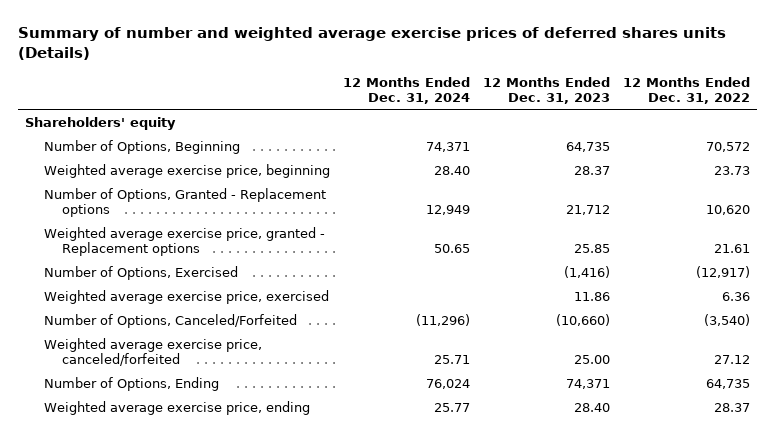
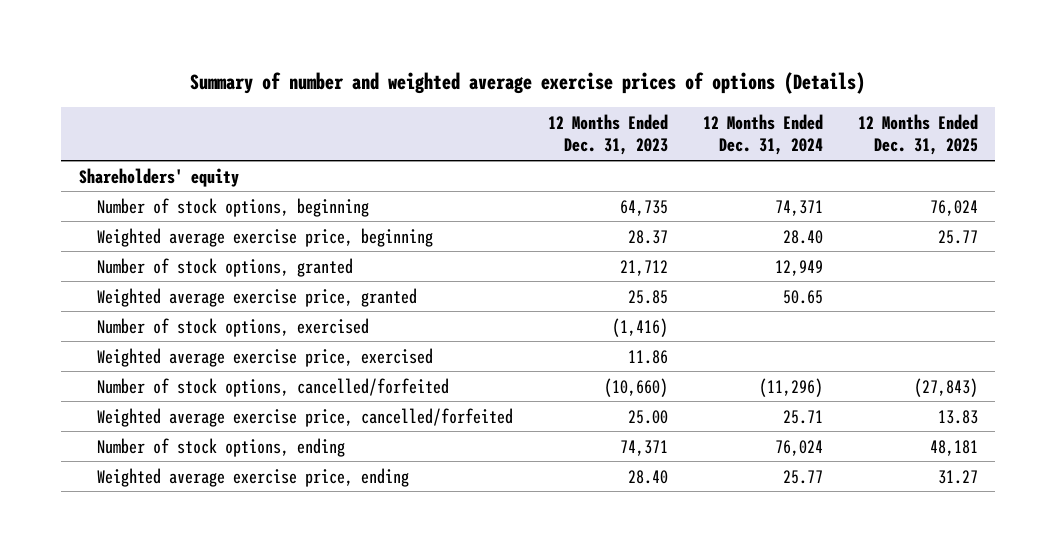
[18,26,727,60] Summary of number and weighted average exercise prices of deferred shares units (Details) -> [190,72,866,95] Summary of number and weighted average exercise prices of options (Details)
[623,77,751,105] 12 Months Ended Dec. 31, 2022 -> none
none -> [857,113,978,156] 12 Months Ended Dec. 31, 2025
[43,139,240,154] Number of Options, Beginning -> [97,197,370,217] Number of stock options, beginning
[43,187,326,217] Number of Options, Granted - Replacement options -> [97,257,354,277] Number of stock options, granted
[43,226,325,256] Weighted average exercise price, granted - Replacement options -> [97,287,418,307] Weighted average exercise price, granted
[43,265,238,280] Number of Options, Exercised -> [97,317,370,337] Number of stock options, exercised
[43,313,297,328] Number of Options, Canceled/Forfeited -> [97,377,450,397] Number of stock options, cancelled/forfeited
[43,337,262,366] Weighted average exercise price, canceled/forfeited -> [97,407,514,427] Weighted average exercise price, cancelled/forfeited
[43,376,219,391] Number of Options, Ending -> [97,437,346,457] Number of stock options, ending

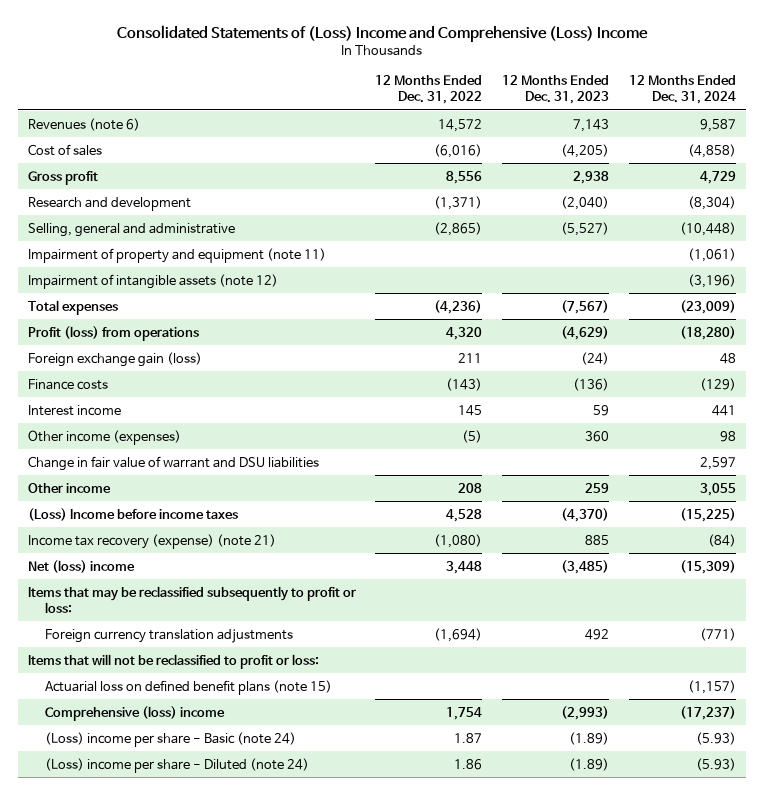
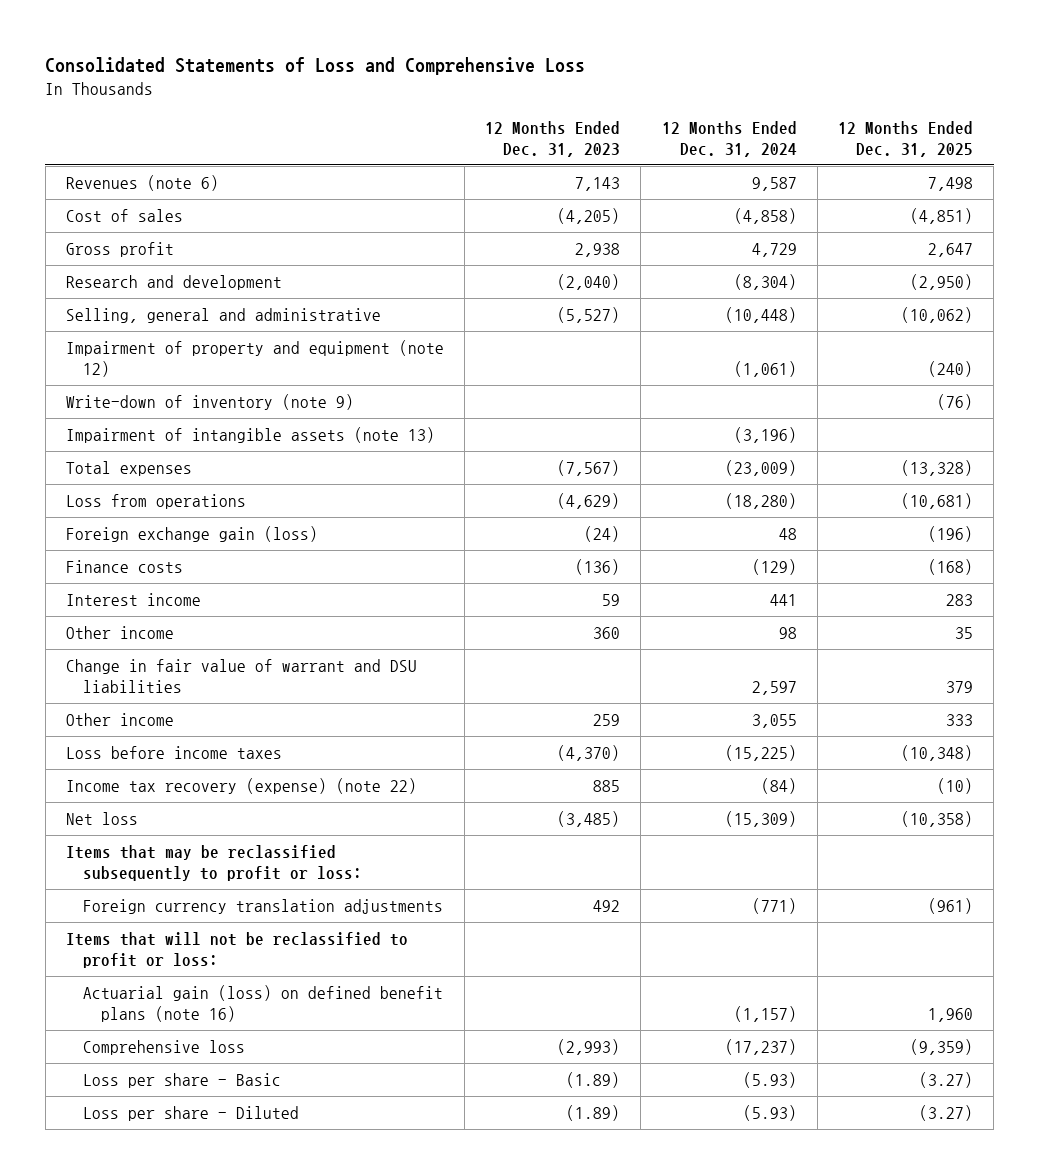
[116,24,648,42] Consolidated Statements of (Loss) Income and Comprehensive (Loss) Income -> [45,57,586,76] Consolidated Statements of Loss and Comprehensive Loss
[375,75,483,105] 12 Months Ended Dec. 31, 2022 -> none
none -> [838,120,974,157] 12 Months Ended Dec. 31, 2025
[27,247,326,263] Impairment of property and equipment (note 11) -> [65,339,444,377] Impairment of property and equipment (note 12)
none -> [65,393,354,410] Write-down of inventory (note 9)
[27,273,278,289] Impairment of intangible assets (note 12) -> [65,426,435,443] Impairment of intangible assets (note 13)
[27,325,199,341] Profit (loss) from operations -> [65,493,246,509] Loss from operations
[27,429,181,445] Other income (expenses) -> [65,625,174,639] Other income
[27,507,238,521] (Loss) Income before income taxes -> [65,745,282,759] Loss before income taxes
[27,533,276,549] Income tax recovery (expense) (note 21) -> [65,777,417,794] Income tax recovery (expense) (note 22)
[27,559,135,573] Net (loss) income -> [65,811,138,825] Net loss
[45,679,333,695] Actuarial loss on defined benefit plans (note 15) -> [83,984,444,1022] Actuarial gain (loss) on defined benefit plans (note 16)
[45,705,226,721] Comprehensive (loss) income -> [83,1039,246,1055] Comprehensive loss
[45,731,297,747] (Loss) income per share - Basic (note 24) -> [83,1072,282,1088] Loss per share - Basic
[45,757,310,773] (Loss) income per share - Diluted (note 24) -> [83,1105,300,1121] Loss per share - Diluted

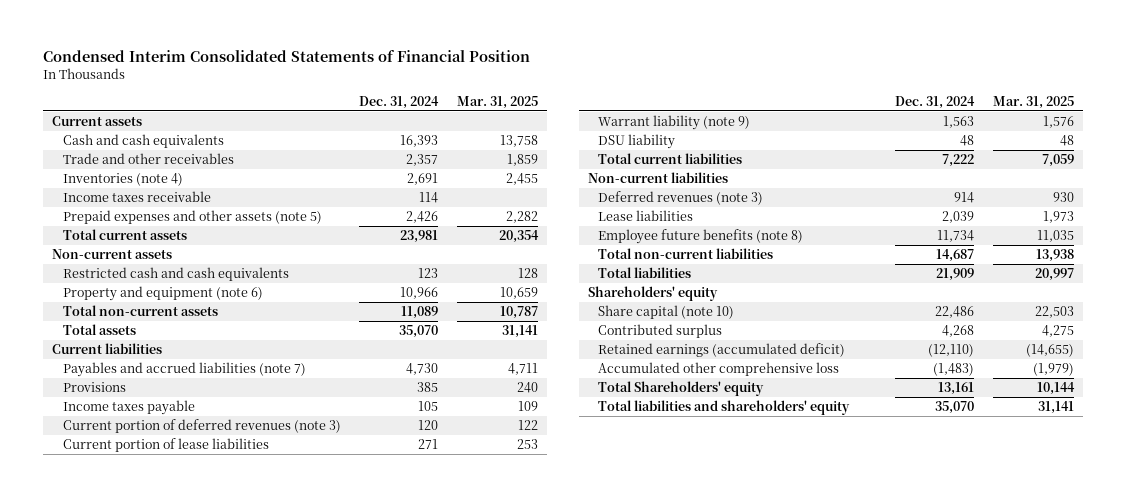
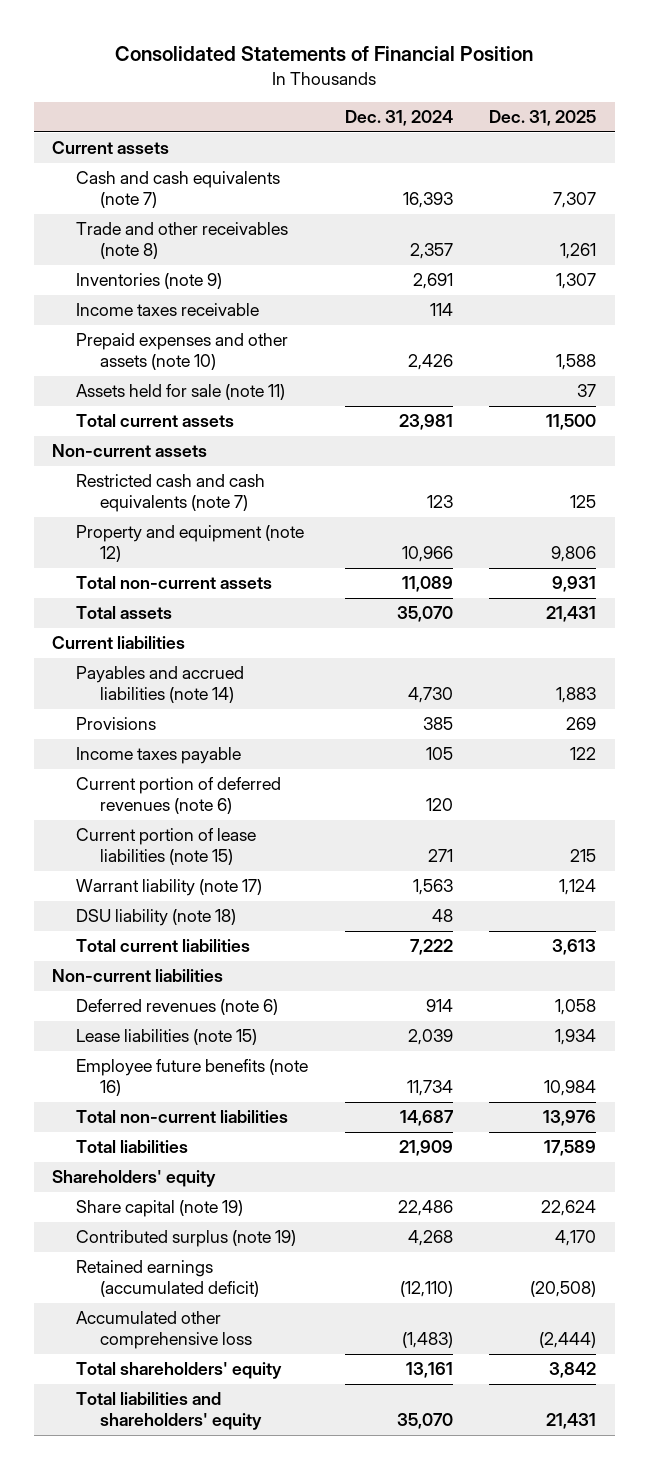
[42,50,530,63] Condensed Interim Consolidated Statements of Financial Position -> [115,46,534,62] Consolidated Statements of Financial Position
[456,96,538,110] Mar. 31, 2025 -> none
none -> [489,110,597,127] Dec. 31, 2025
[62,134,224,149] Cash and cash equivalents -> [76,171,281,209] Cash and cash equivalents (note 7)
[62,153,234,165] Trade and other receivables -> [76,222,289,260] Trade and other receivables (note 8)
[62,173,183,187] Inventories (note 4) -> [76,273,223,290] Inventories (note 9)
[62,210,322,225] Prepaid expenses and other assets (note 5) -> [76,333,289,371] Prepaid expenses and other assets (note 10)
none -> [76,384,286,401] Assets held for sale (note 11)
[62,267,289,282] Restricted cash and cash equivalents -> [76,474,266,513] Restricted cash and cash equivalents (note 7)
[62,286,263,302] Property and equipment (note 6) -> [76,525,305,563] Property and equipment (note 12)
[62,362,306,378] Payables and accrued liabilities (note 7) -> [76,666,245,704] Payables and accrued liabilities (note 14)
[62,419,341,434] Current portion of deferred revenues (note 3) -> [76,777,282,815] Current portion of deferred revenues (note 6)
[62,438,269,453] Current portion of lease liabilities -> [76,828,257,866] Current portion of lease liabilities (note 15)
[598,115,751,131] Warrant liability (note 9) -> [76,879,263,897] Warrant liability (note 17)
[598,134,676,150] DSU liability -> [76,909,237,927] DSU liability (note 18)
[598,191,764,206] Deferred revenues (note 3) -> [76,999,279,1016] Deferred revenues (note 6)
[598,210,694,222] Lease liabilities -> [76,1029,258,1046] Lease liabilities (note 15)
[598,229,804,245] Employee future benefits (note 8) -> [76,1059,309,1097] Employee future benefits (note 16)
[598,305,735,320] Share capital (note 10) -> [76,1200,244,1218] Share capital (note 19)
[598,324,723,339] Contributed surplus -> [76,1230,297,1248] Contributed surplus (note 19)
[598,381,765,397] Total Shareholders' equity -> [76,1362,283,1380] Total shareholders' equity

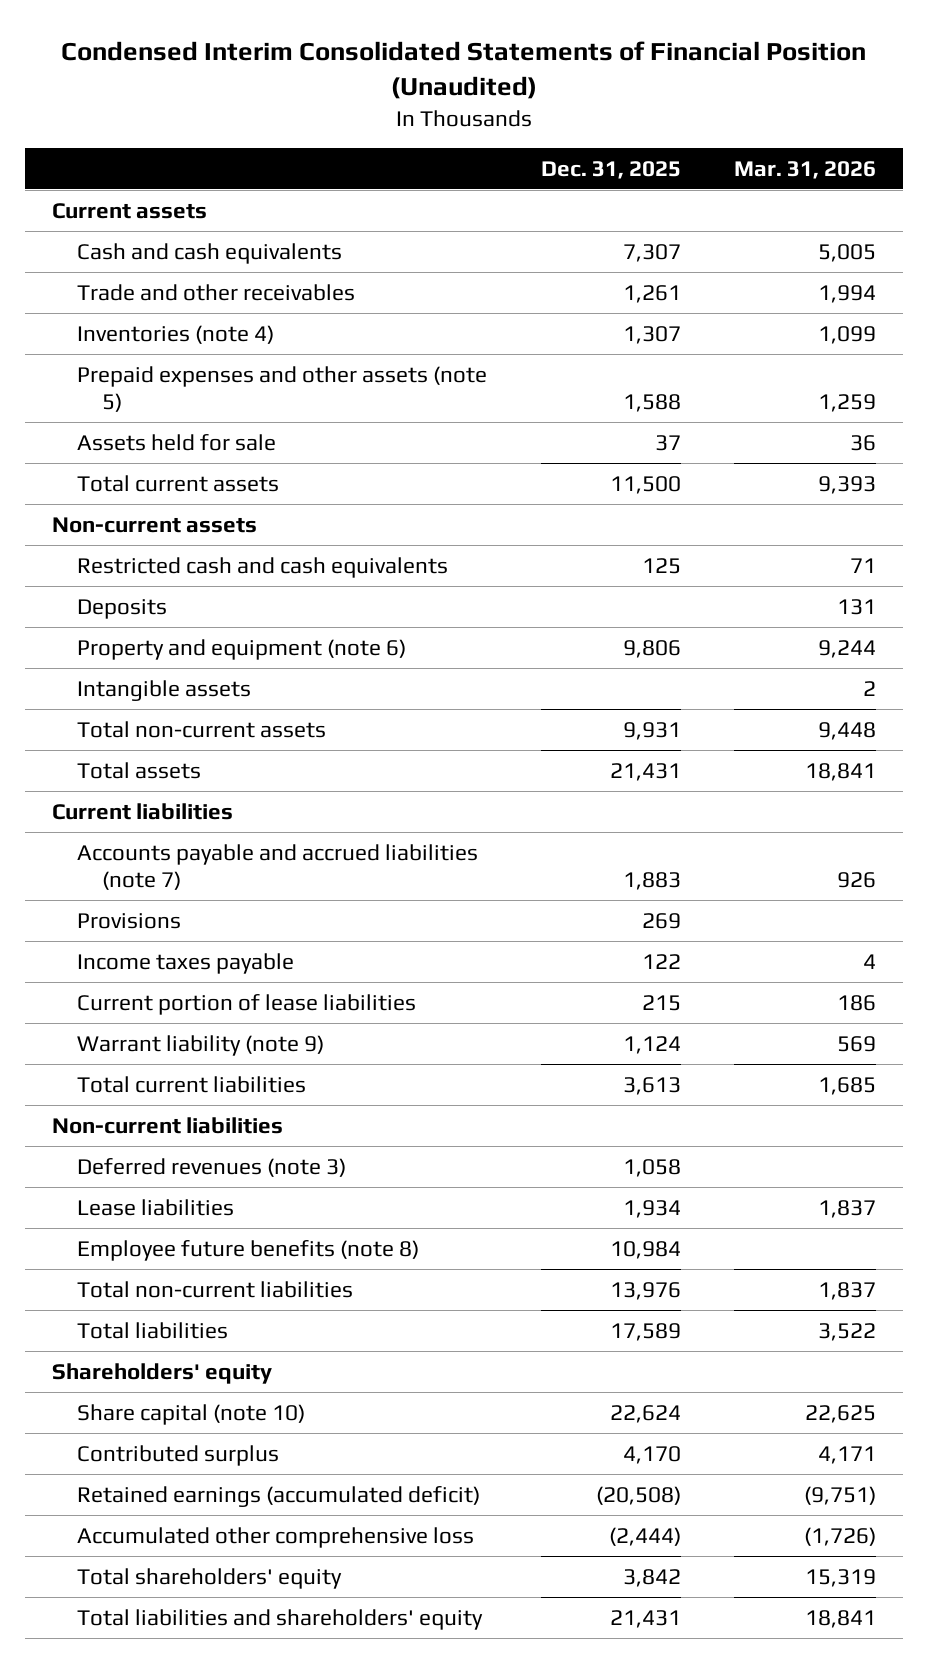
[115,46,534,62] Consolidated Statements of Financial Position -> [61,41,867,100] Condensed Interim Consolidated Statements of Financial Position (Unaudited)
[344,110,453,127] Dec. 31, 2024 -> none
none -> [734,160,877,179] Mar. 31, 2026
[76,303,260,317] Income taxes receivable -> none
[76,171,281,209] Cash and cash equivalents (note 7) -> [77,242,343,264] Cash and cash equivalents
[76,222,289,260] Trade and other receivables (note 8) -> [77,283,356,301] Trade and other receivables
[76,273,223,290] Inventories (note 9) -> [77,324,275,344] Inventories (note 4)
[76,333,289,371] Prepaid expenses and other assets (note 10) -> [77,365,488,412] Prepaid expenses and other assets (note 5)
[76,384,286,401] Assets held for sale (note 11) -> [77,433,277,451] Assets held for sale
[76,474,266,513] Restricted cash and cash equivalents (note 7) -> [77,556,449,578] Restricted cash and cash equivalents
none -> [77,598,168,619] Deposits
[76,525,305,563] Property and equipment (note 12) -> [77,638,407,660] Property and equipment (note 6)
none -> [77,679,252,701] Intangible assets
[76,666,245,704] Payables and accrued liabilities (note 14) -> [77,843,479,890] Accounts payable and accrued liabilities (note 7)
[76,777,282,815] Current portion of deferred revenues (note 6) -> none
[76,909,237,927] DSU liability (note 18) -> none
[76,828,257,866] Current portion of lease liabilities (note 15) -> [77,993,417,1015] Current portion of lease liabilities
[76,879,263,897] Warrant liability (note 17) -> [77,1034,325,1056] Warrant liability (note 9)
[76,999,279,1016] Deferred revenues (note 6) -> [77,1157,347,1177] Deferred revenues (note 3)
[76,1029,258,1046] Lease liabilities (note 15) -> [77,1198,235,1216] Lease liabilities
[76,1059,309,1097] Employee future benefits (note 16) -> [77,1239,420,1261] Employee future benefits (note 8)
[76,1200,244,1218] Share capital (note 19) -> [77,1403,306,1425] Share capital (note 10)
[76,1230,297,1248] Contributed surplus (note 19) -> [77,1444,280,1466] Contributed surplus

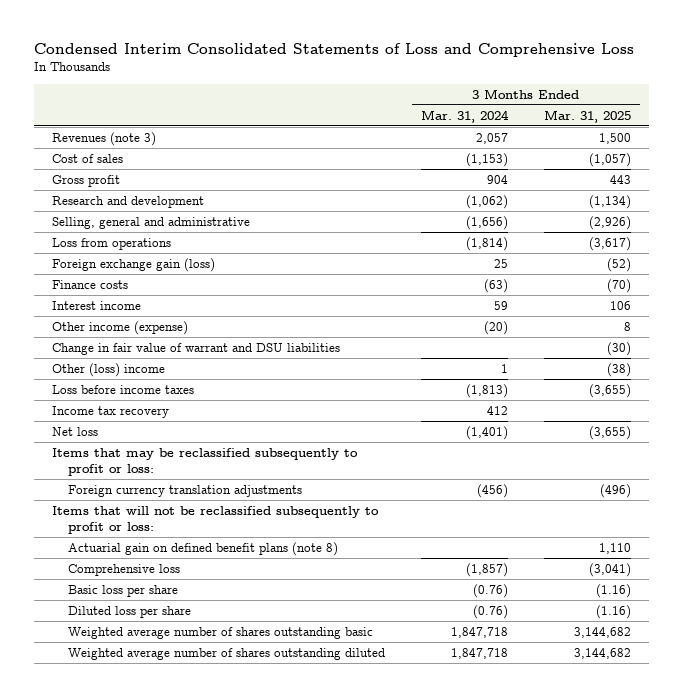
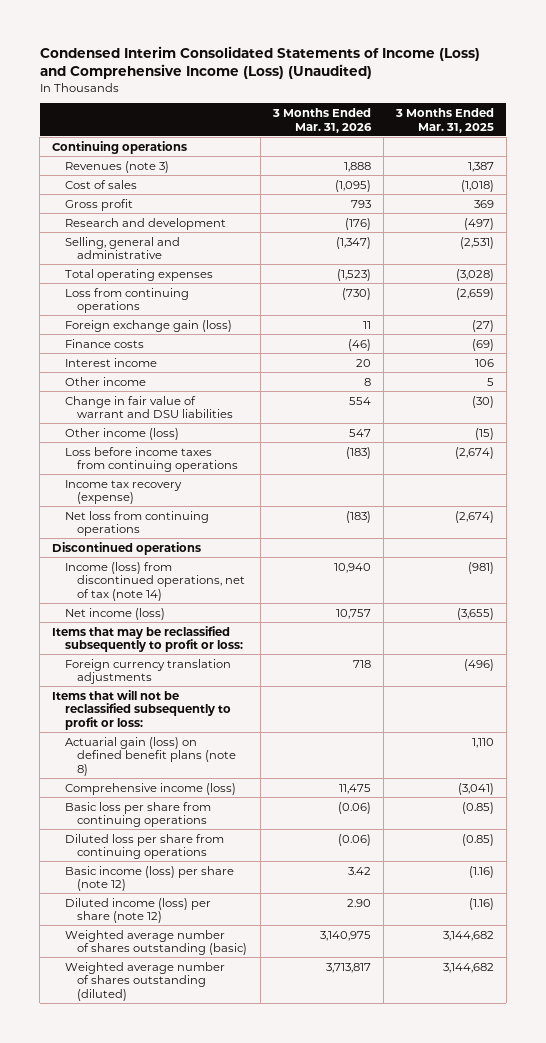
[34,43,635,58] Condensed Interim Consolidated Statements of Loss and Comprehensive Loss -> [39,45,480,80] Condensed Interim Consolidated Statements of Income (Loss) and Comprehensive Income (Loss) (Unaudited)
[420,109,509,123] Mar. 31, 2024 -> none
none -> [271,107,372,133] 3 Months Ended Mar. 31, 2026
none -> [52,140,188,154] Continuing operations
[598,132,631,144] 1,500 -> [467,161,494,172] 1,387
[588,152,631,167] (1,057) -> [460,179,494,192] (1,018)
[609,174,631,184] 443 -> [473,199,494,208] 369
[588,194,631,209] (1,134) -> [463,217,494,230] (497)
[588,215,631,230] (2,926) -> [459,236,494,249] (2,531)
none -> [64,268,213,281] Total operating expenses
[52,237,172,250] Loss from operations -> [64,287,189,314] Loss from continuing operations
[588,236,631,251] (3,617) -> [455,287,494,300] (2,659)
[606,257,631,272] (52) -> [471,319,494,332] (27)
[606,278,631,293] (70) -> [471,338,494,351] (69)
[52,320,189,335] Other income (expense) -> [64,376,146,386] Other income
[623,321,631,331] 8 -> [486,377,494,386] 5
[52,362,166,377] Other (loss) income -> [64,427,179,440] Other income (loss)
[606,362,631,377] (38) -> [474,427,494,440] (15)
[52,384,195,394] Loss before income taxes -> [64,446,239,473] Loss before income taxes from continuing operations
[588,383,631,398] (3,655) -> [454,446,494,459] (2,674)
[52,405,170,418] Income tax recovery -> [64,479,182,505] Income tax recovery (expense)
none -> [64,510,209,537] Net loss from continuing operations
none -> [52,541,202,555] Discontinued operations
none -> [64,561,246,601] Income (loss) from discontinued operations, net of tax (note 14)
[52,426,99,436] Net loss -> [64,607,165,620] Net income (loss)
[67,541,338,556] Actuarial gain on defined benefit plans (note 8) -> [64,736,237,776] Actuarial gain (loss) on defined benefit plans (note 8)
[67,563,180,576] Comprehensive loss -> [64,782,236,795] Comprehensive income (loss)
none -> [64,801,211,828] Basic loss per share from continuing operations
none -> [64,833,224,860] Diluted loss per share from continuing operations
[67,584,178,597] Basic loss per share -> [64,865,234,892] Basic income (loss) per share (note 12)
[67,605,191,618] Diluted loss per share -> [64,897,211,924] Diluted income (loss) per share (note 12)
[67,626,373,639] Weighted average number of shares outstanding basic -> [64,929,248,956] Weighted average number of shares outstanding (basic)
[67,647,385,660] Weighted average number of shares outstanding diluted -> [64,961,225,1001] Weighted average number of shares outstanding (diluted)

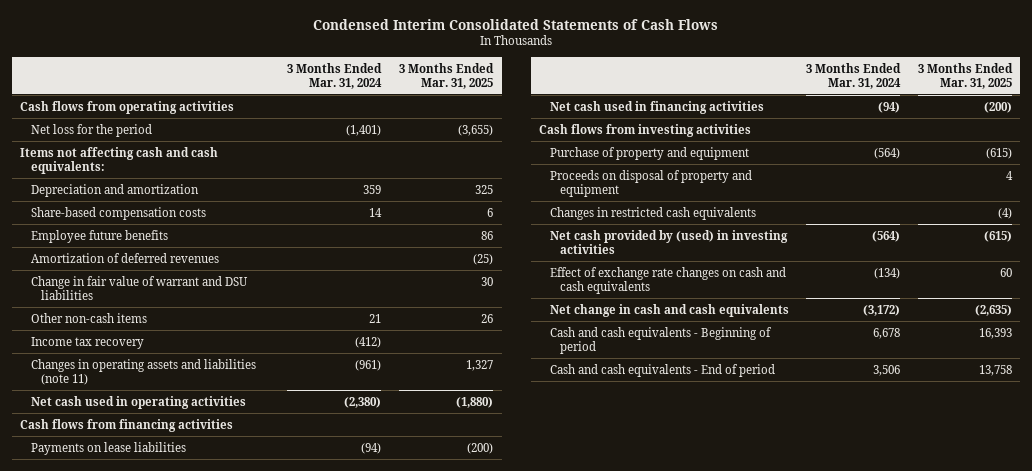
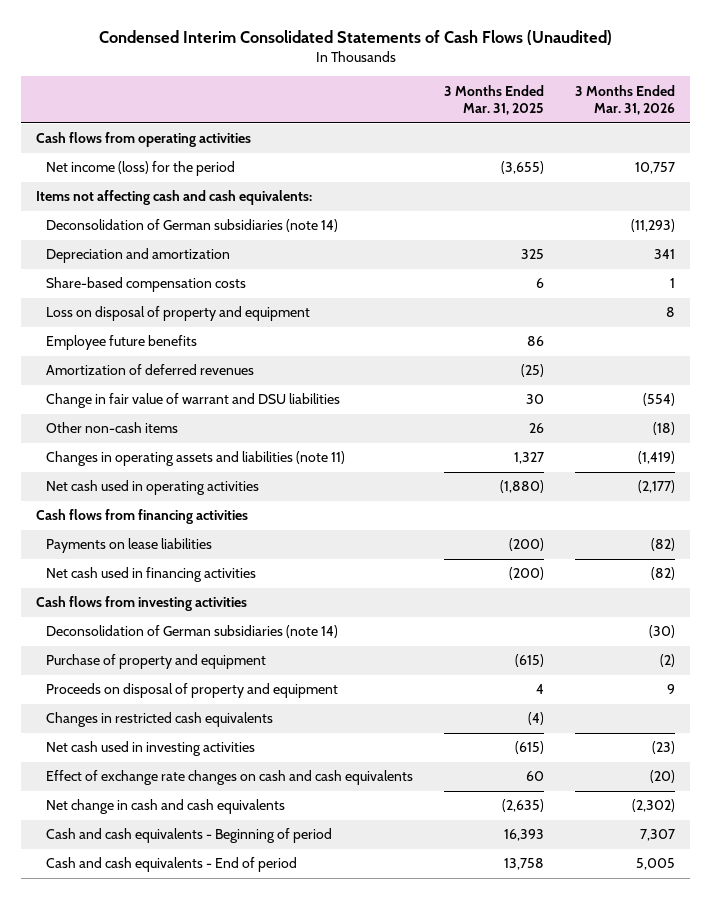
[313,18,719,30] Condensed Interim Consolidated Statements of Cash Flows -> [98,30,612,46] Condensed Interim Consolidated Statements of Cash Flows (Unaudited)
[287,62,383,89] 3 Months Ended Mar. 31, 2024 -> none
none -> [575,84,676,116] 3 Months Ended Mar. 31, 2026
[30,123,152,137] Net loss for the period -> [46,161,236,177] Net income (loss) for the period
none -> [46,219,339,233] Deconsolidation of German subsidiaries (note 14)
none -> [46,306,311,322] Loss on disposal of property and equipment
[30,336,144,349] Income tax recovery -> none
none -> [46,625,339,639] Deconsolidation of German subsidiaries (note 14)
[549,229,788,254] Net cash provided by (used) in investing activities -> [46,741,256,757] Net cash used in investing activities

